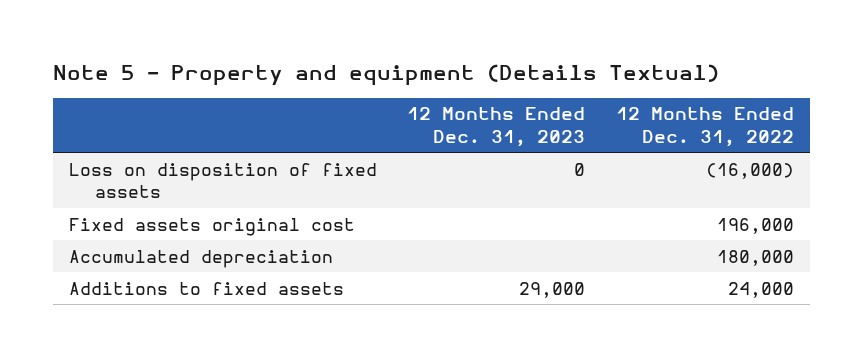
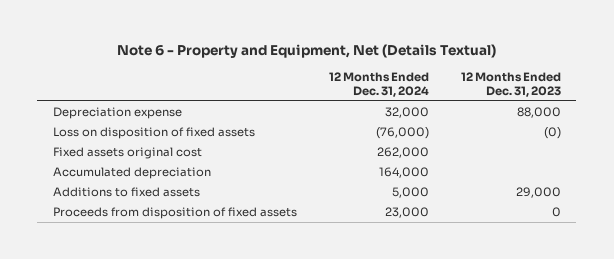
[53,64,720,87] Note 5 - Property and equipment (Details Textual) -> [116,44,496,59] Note 6 - Property and Equipment, Net (Details Textual)
[616,107,795,147] 12 Months Ended Dec. 31, 2022 -> none
none -> [328,72,429,98] 12 Months Ended Dec. 31, 2024
none -> [53,107,183,120] Depreciation expense
[574,162,586,176] 0 -> [543,127,561,140] (0)
none -> [53,207,298,220] Proceeds from disposition of fixed assets

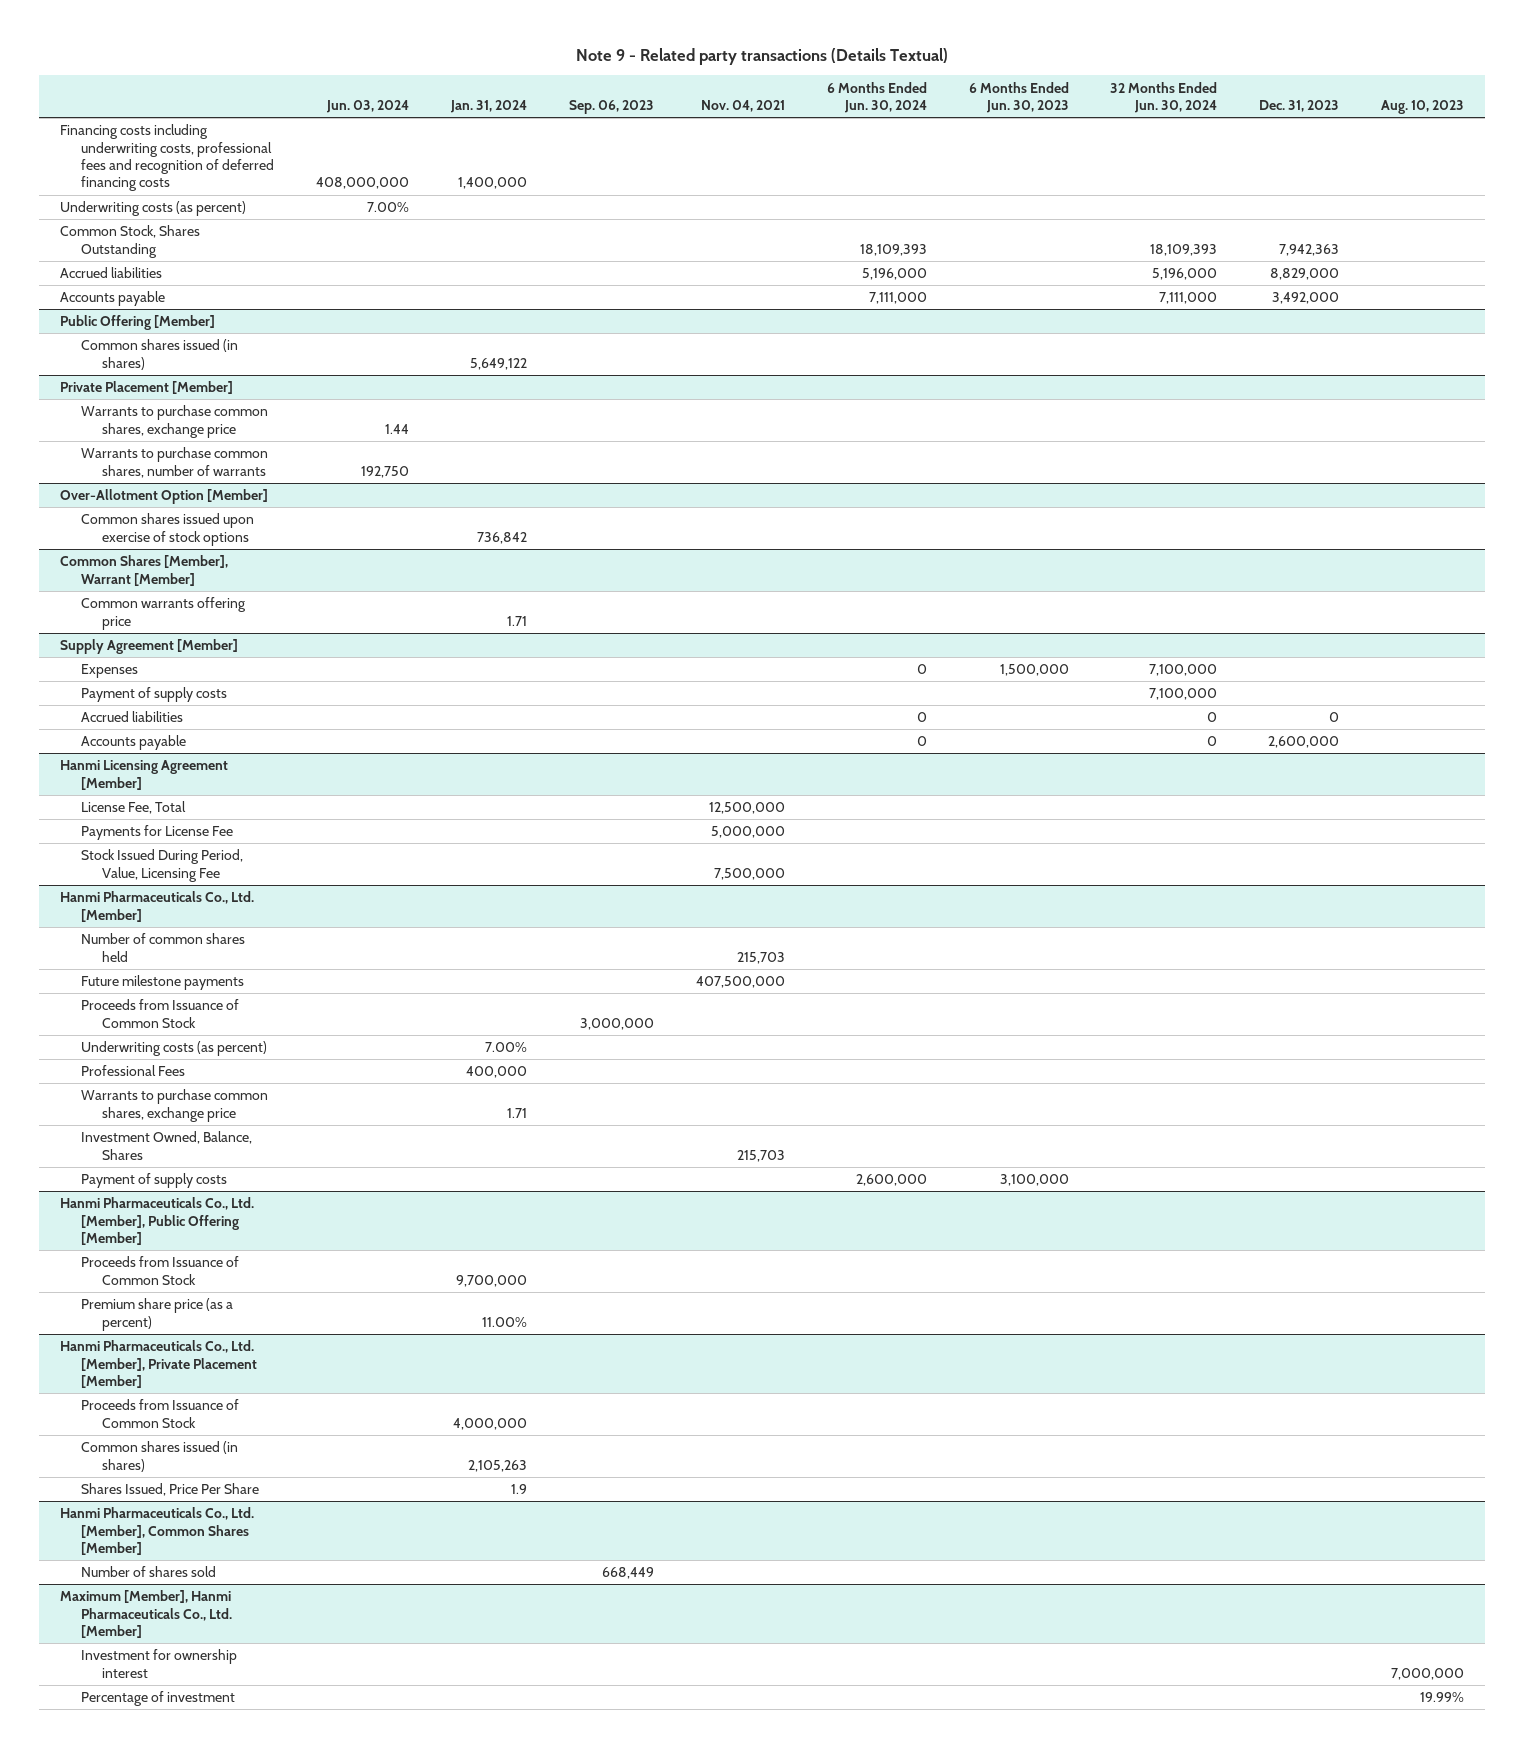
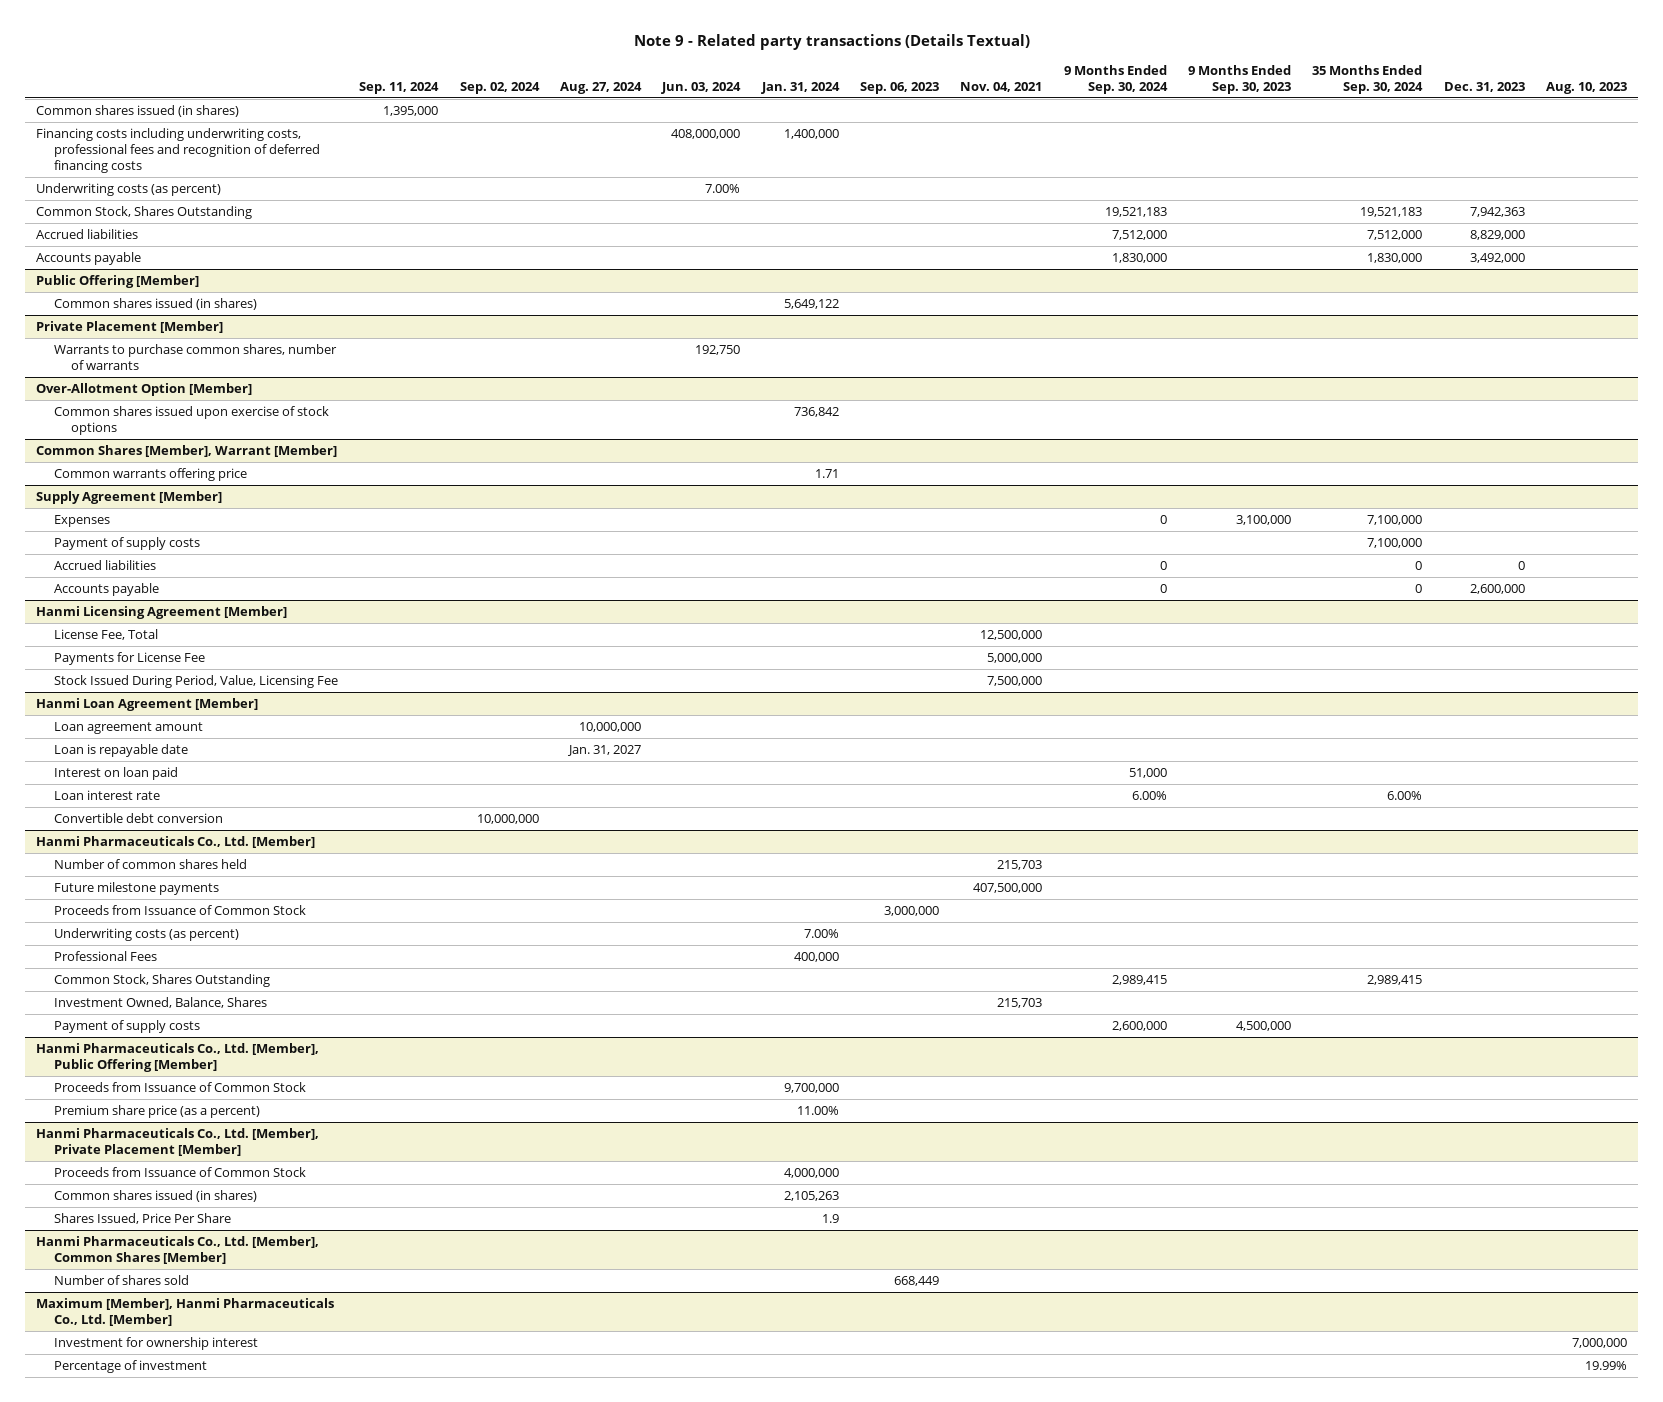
[826,81,927,113] 6 Months Ended Jun. 30, 2024 -> none
[968,81,1069,113] 6 Months Ended Jun. 30, 2023 -> none
[1110,81,1218,113] 32 Months Ended Jun. 30, 2024 -> none
none -> [359,81,440,94] Sep. 11, 2024
none -> [459,81,540,94] Sep. 02, 2024
none -> [559,81,642,94] Aug. 27, 2024
none -> [1063,65,1168,94] 9 Months Ended Sep. 30, 2024
none -> [1188,65,1292,94] 9 Months Ended Sep. 30, 2023
none -> [1312,65,1424,94] 35 Months Ended Sep. 30, 2024
none -> [36,105,240,118] Common shares issued (in shares)
[81,405,269,438] Warrants to purchase common shares, exchange price -> none
none -> [36,698,259,712] Hanmi Loan Agreement [Member]
none -> [53,722,203,735] Loan agreement amount
none -> [53,744,188,758] Loan is repayable date
none -> [53,767,178,781] Interest on loan paid
none -> [53,790,160,801] Loan interest rate
none -> [53,813,223,824] Convertible debt conversion
[81,1089,269,1122] Warrants to purchase common shares, exchange price -> none
none -> [53,974,270,988] Common Stock, Shares Outstanding

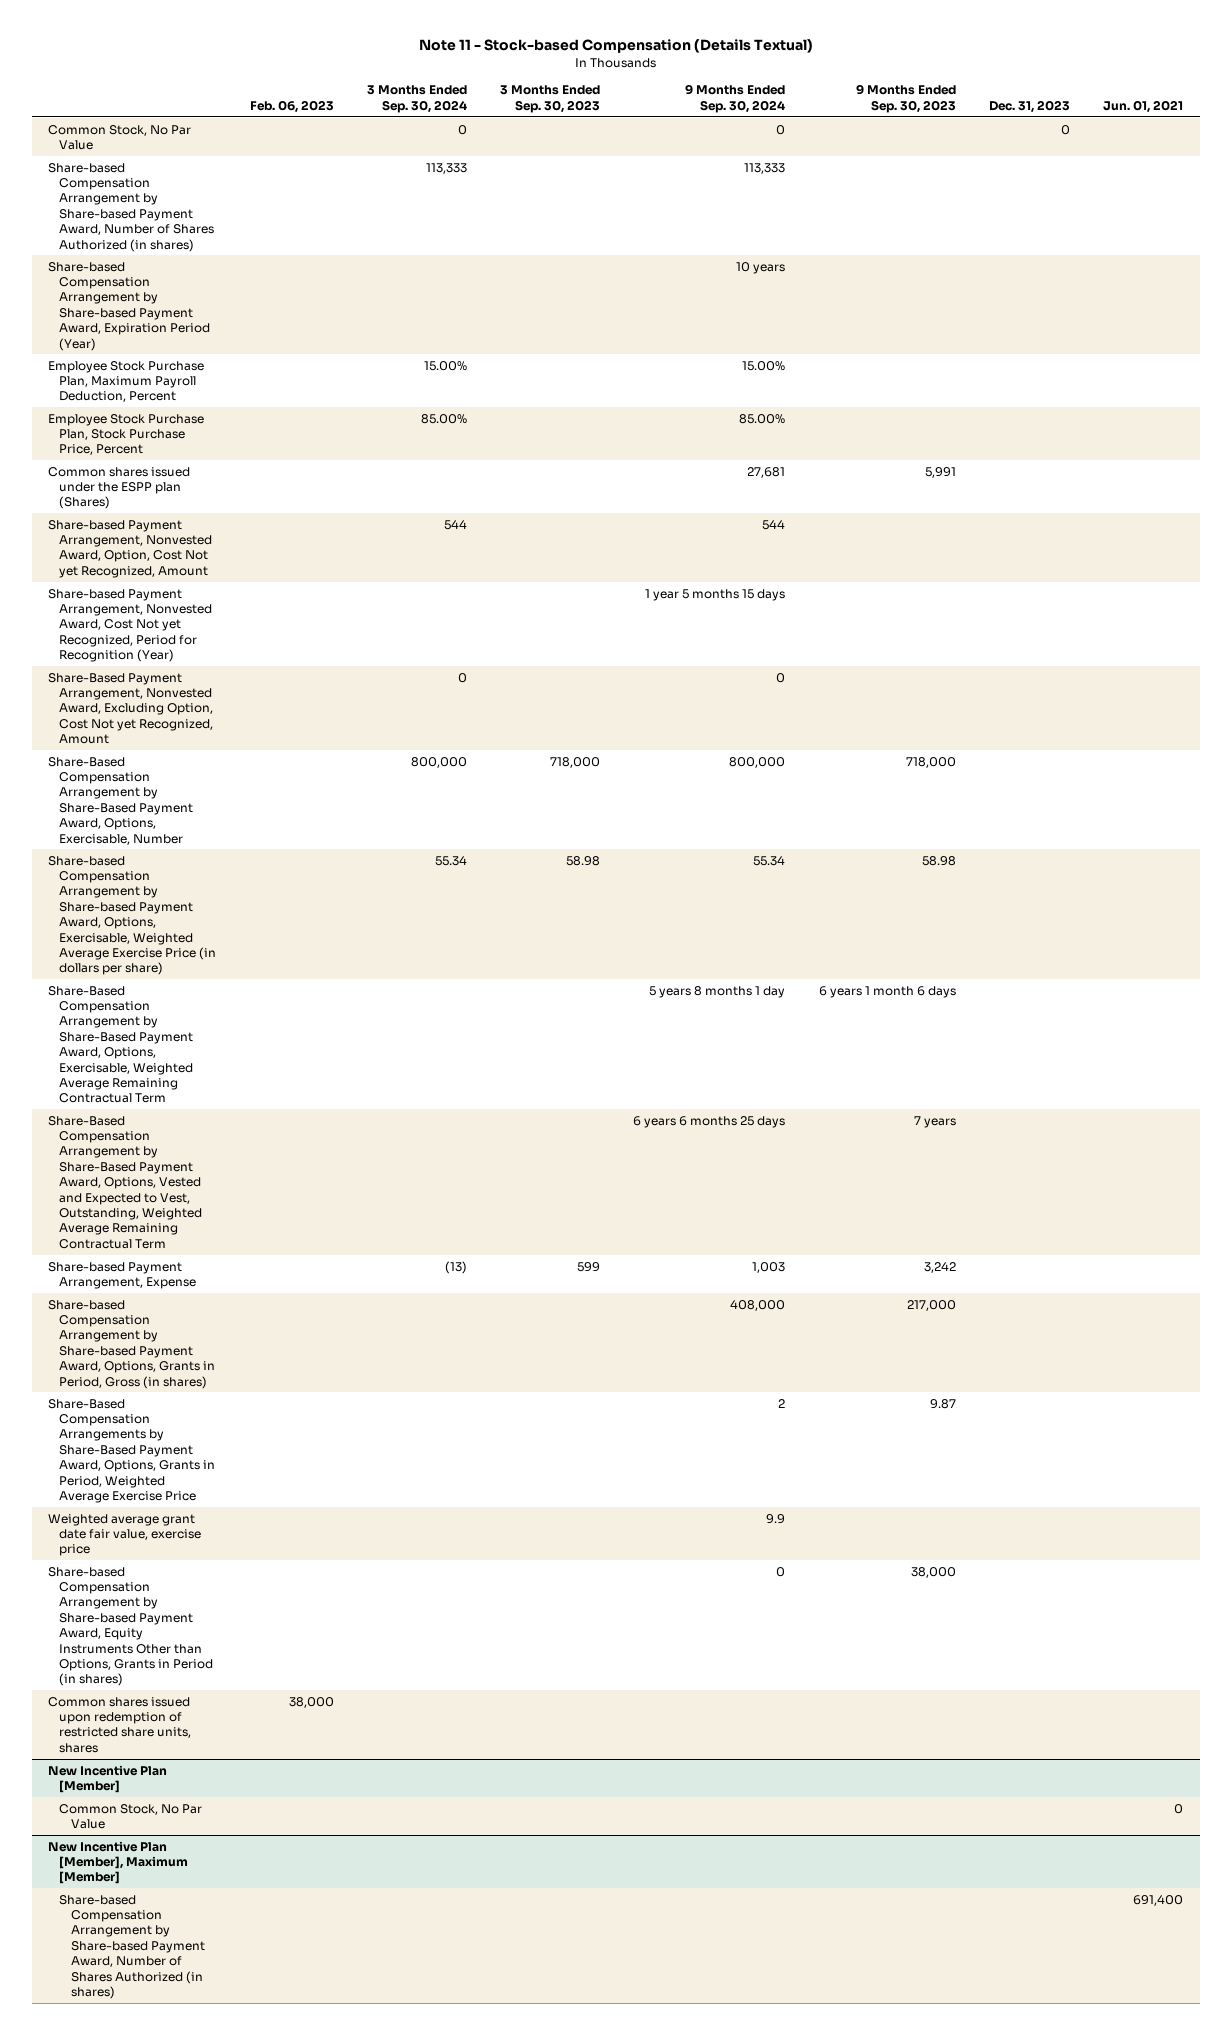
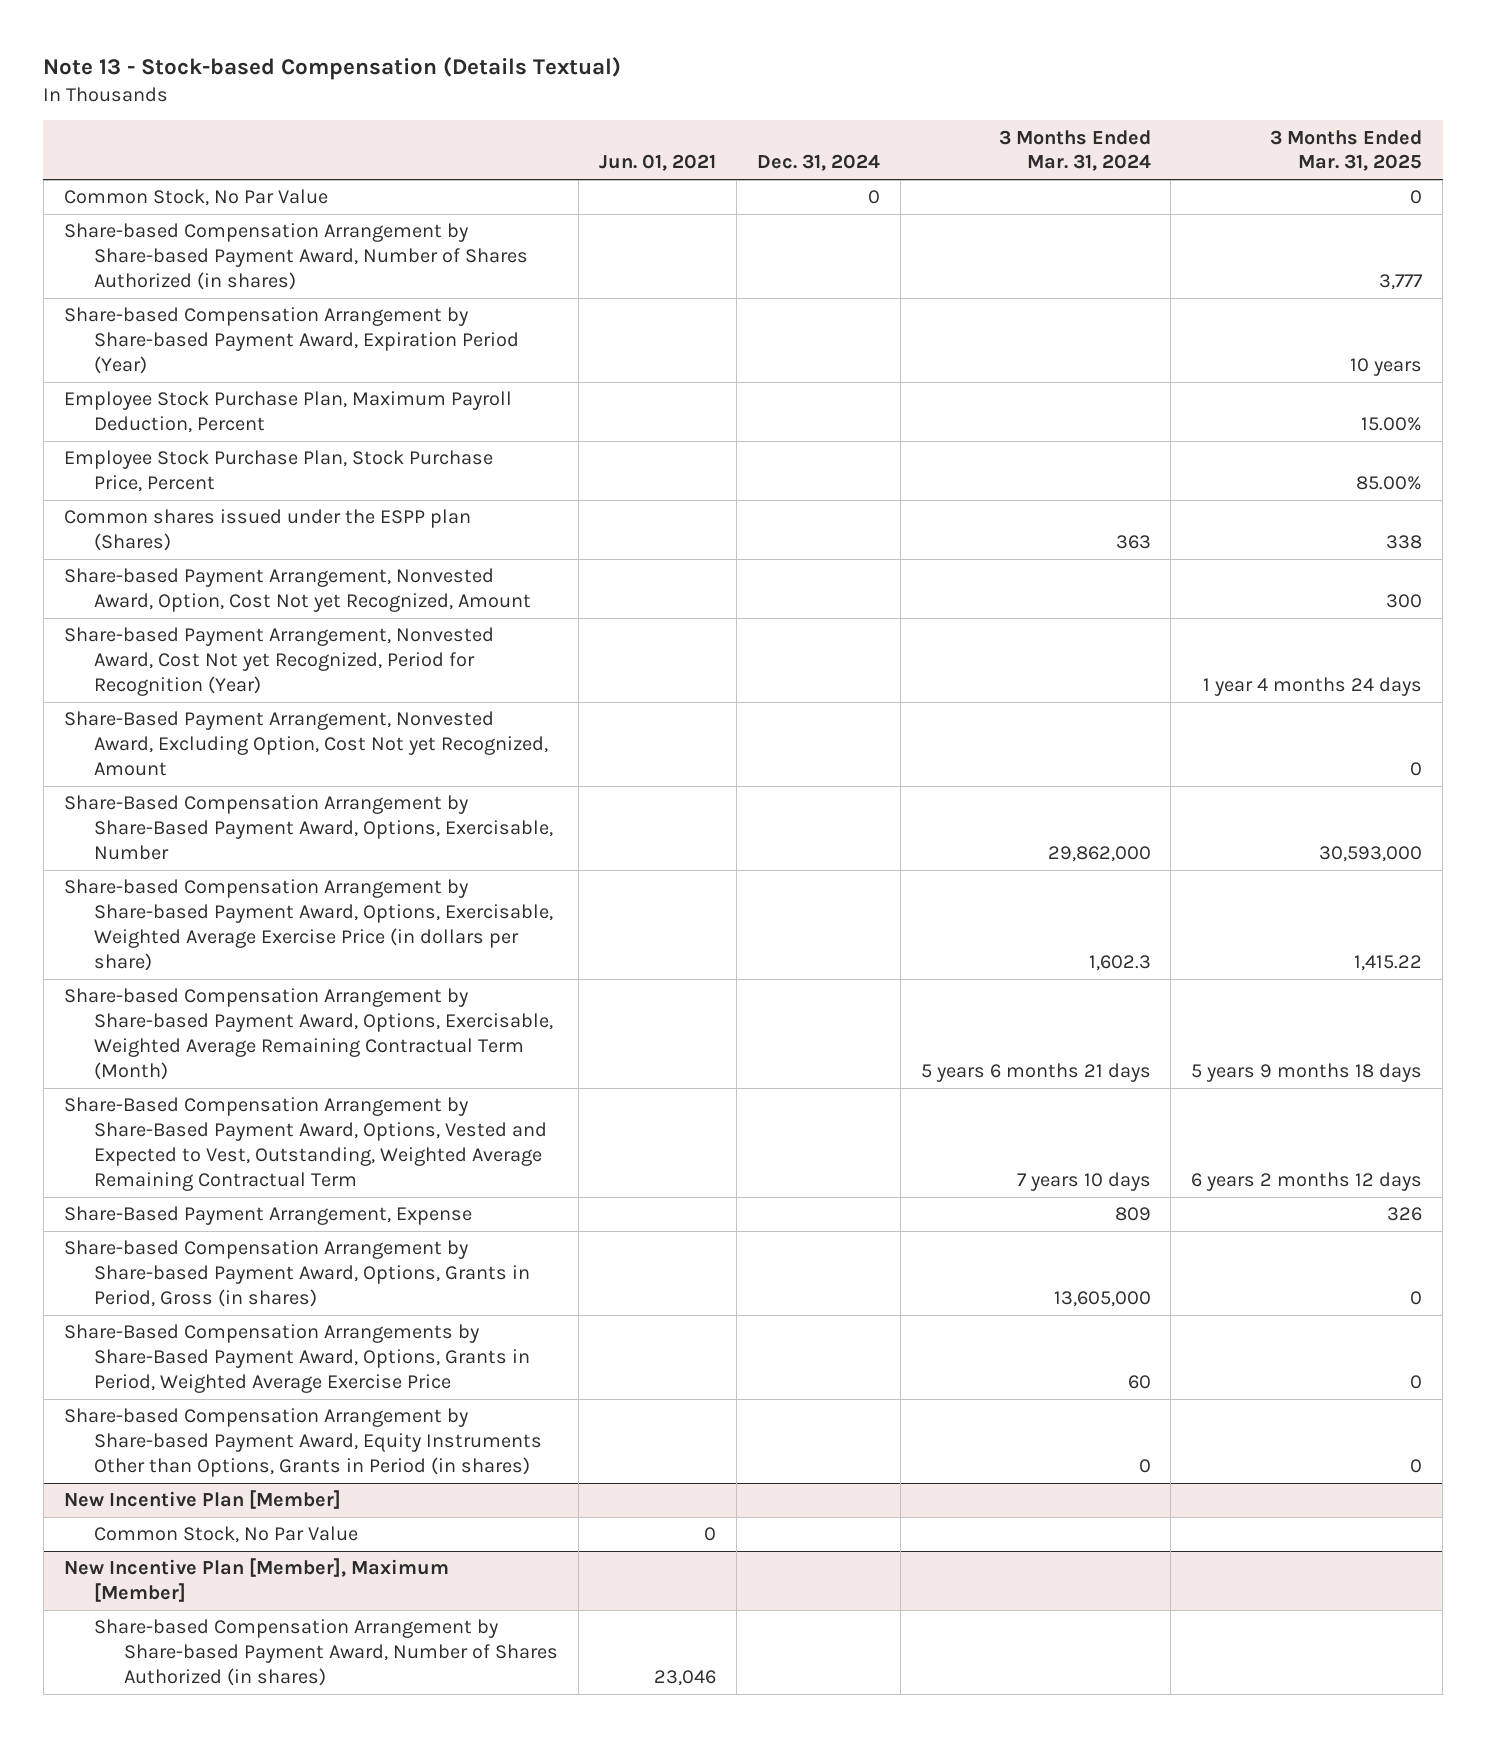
[418,39,813,54] Note 11 - Stock-based Compensation (Details Textual) -> [43,56,622,80] Note 13 - Stock-based Compensation (Details Textual)
[249,99,334,113] Feb. 06, 2023 -> none
[366,85,467,113] 3 Months Ended Sep. 30, 2024 -> none
[500,85,601,113] 3 Months Ended Sep. 30, 2023 -> none
[685,84,786,113] 9 Months Ended Sep. 30, 2024 -> none
[855,84,956,113] 9 Months Ended Sep. 30, 2023 -> none
[988,99,1070,113] Dec. 31, 2023 -> none
none -> [756,154,880,172] Dec. 31, 2024
none -> [998,129,1151,172] 3 Months Ended Mar. 31, 2024
none -> [1270,129,1423,172] 3 Months Ended Mar. 31, 2025
[48,985,194,1104] Share-Based Compensation Arrangement by Share-Based Payment Award, Options, Exercisable, Weighted Average Remaining Contractual Term -> [63,988,554,1080] Share-based Compensation Arrangement by Share-based Payment Award, Options, Exercisable, Weighted Average Remaining Contractual Term (Month)
[48,1261,197,1290] Share-based Payment Arrangement, Expense -> [63,1206,472,1226] Share-Based Payment Arrangement, Expense
[48,1513,202,1557] Weighted average grant date fair value, exercise price -> none
[48,1696,192,1753] Common shares issued upon redemption of restricted share units, shares -> none
[1133,1894,1184,1906] 691,400 -> [654,1669,717,1686] 23,046

